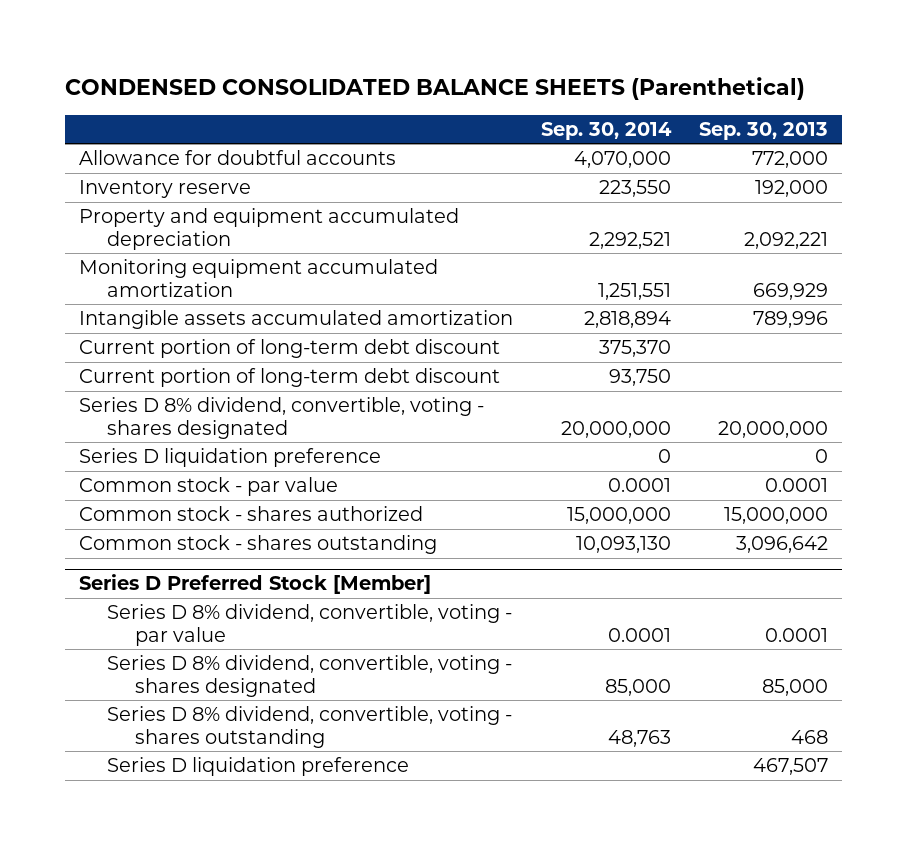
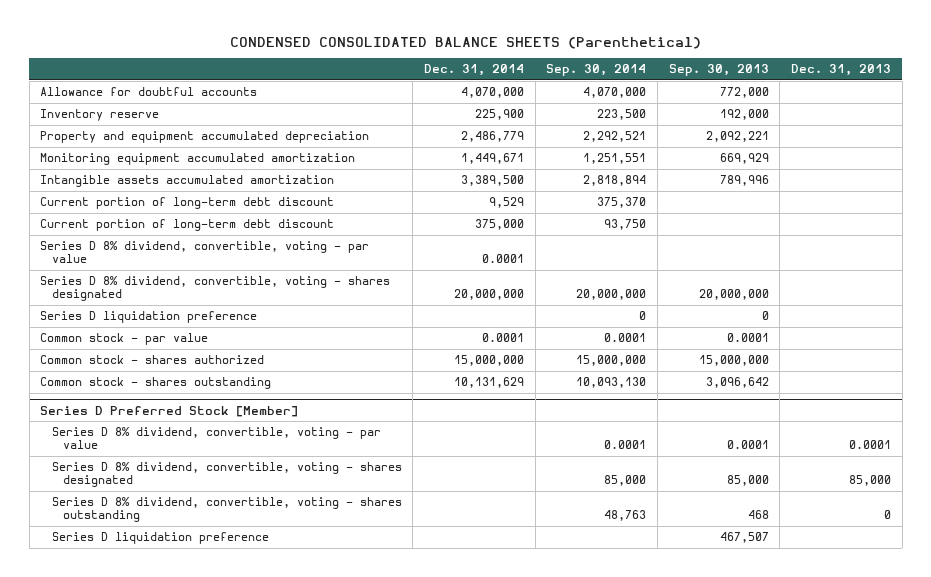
none -> [424,64,525,77] Dec. 31, 2014
none -> [791,64,892,77] Dec. 31, 2013
[599,180,672,198] 223,550 -> [597,109,647,121] 223,500
none -> [40,241,370,264] Series D 8% dividend, convertible, voting - par value

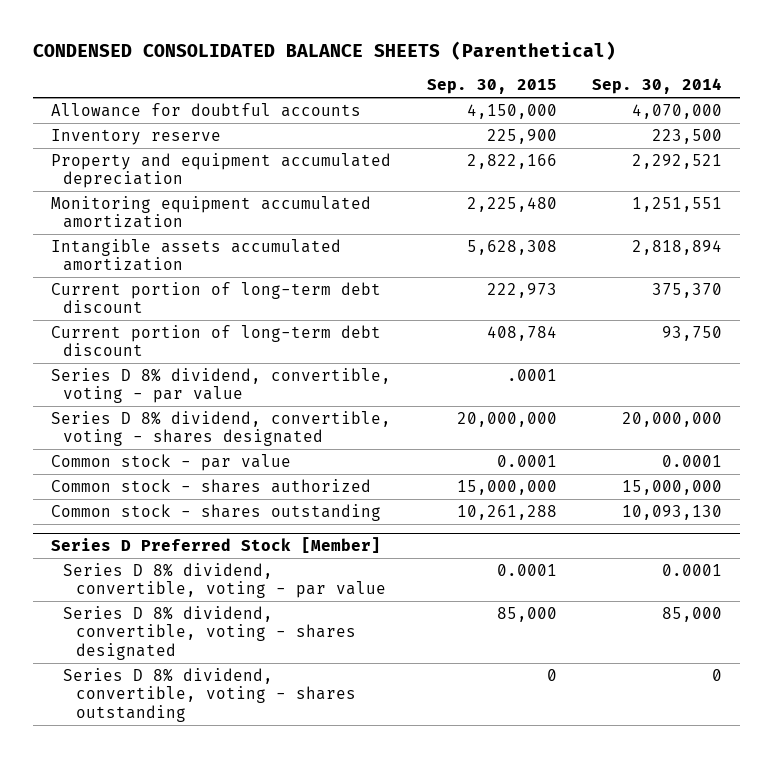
[424,64,525,77] Dec. 31, 2014 -> none
[668,64,769,77] Sep. 30, 2013 -> none
[791,64,892,77] Dec. 31, 2013 -> none
none -> [426,79,557,95] Sep. 30, 2015
[40,311,258,324] Series D liquidation preference -> none
[51,532,269,545] Series D liquidation preference -> none
[604,510,647,522] 48,763 -> [712,668,723,681] 0

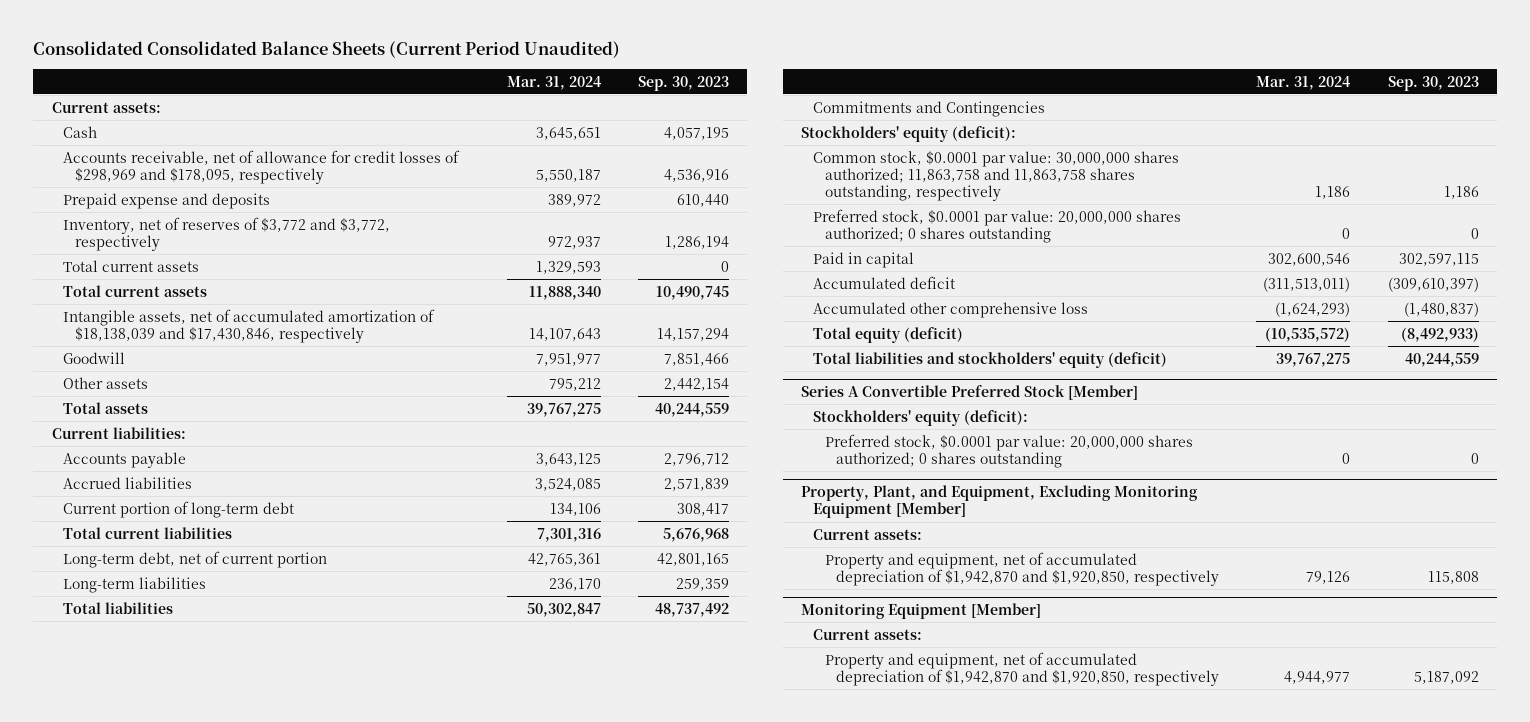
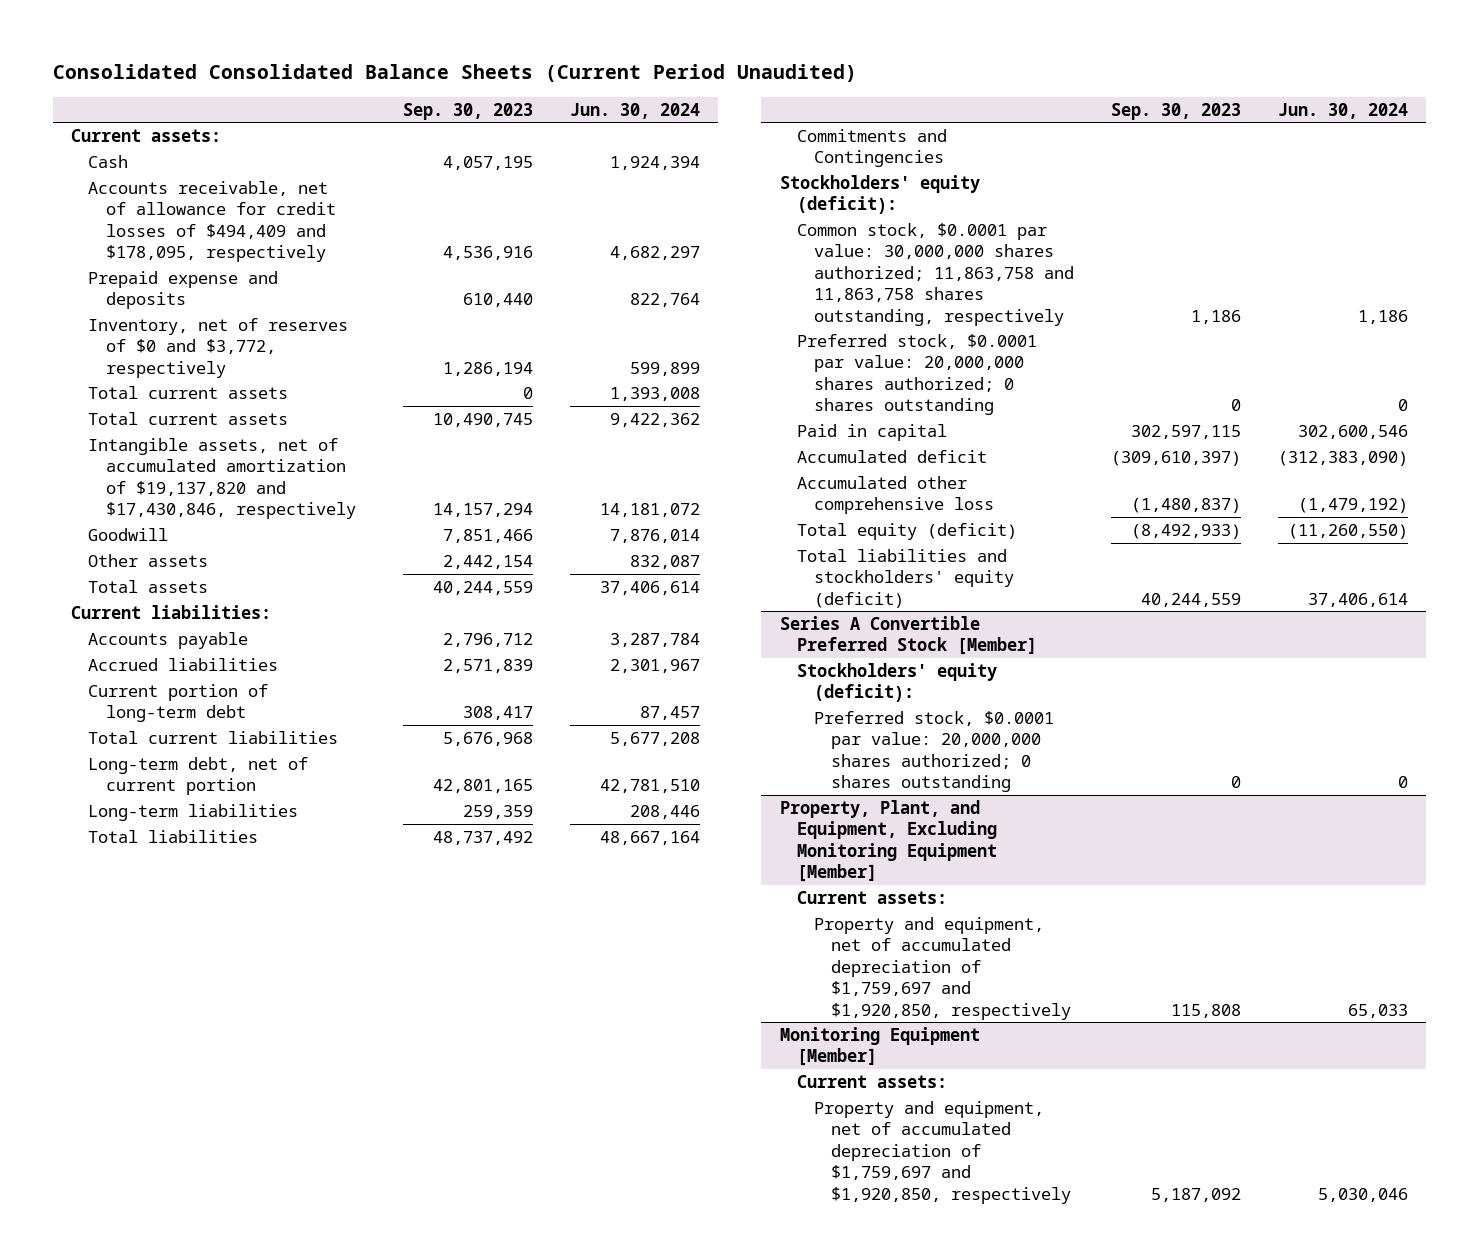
[506,75,601,90] Mar. 31, 2024 -> none
none -> [569,102,700,119] Jun. 30, 2024
[63,149,461,184] Accounts receivable, net of allowance for credit losses of $298,969 and $178,095, respectively -> [88,180,336,263] Accounts receivable, net of allowance for credit losses of $494,409 and $178,095, respectively
[63,216,391,251] Inventory, net of reserves of $3,772 and $3,772, respectively -> [88,317,349,378] Inventory, net of reserves of $0 and $3,772, respectively
[63,308,436,343] Intangible assets, net of accumulated amortization of $18,138,039 and $17,430,846, respectively -> [88,437,356,520] Intangible assets, net of accumulated amortization of $19,137,820 and $17,430,846, respectively
[824,551,1220,586] Property and equipment, net of accumulated depreciation of $1,942,870 and $1,920,850, respectively -> [813,916,1071,1020] Property and equipment, net of accumulated depreciation of $1,759,697 and $1,920,850, respectively
[824,651,1220,686] Property and equipment, net of accumulated depreciation of $1,942,870 and $1,920,850, respectively -> [813,1100,1071,1204] Property and equipment, net of accumulated depreciation of $1,759,697 and $1,920,850, respectively

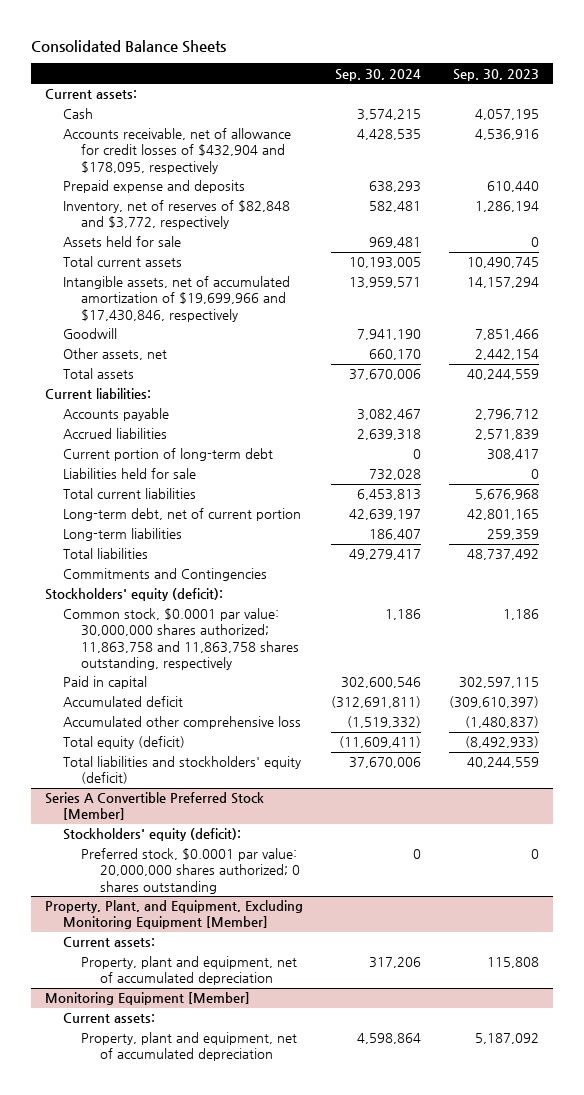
[52,64,857,83] Consolidated Consolidated Balance Sheets (Current Period Unaudited) -> [30,39,226,53] Consolidated Balance Sheets
[569,102,700,119] Jun. 30, 2024 -> none
none -> [335,68,422,81] Sep. 30, 2024
[88,180,336,263] Accounts receivable, net of allowance for credit losses of $494,409 and $178,095, respectively -> [63,128,292,174] Accounts receivable, net of allowance for credit losses of $432,904 and $178,095, respectively
[88,385,289,399] Total current assets -> none
[88,317,349,378] Inventory, net of reserves of $0 and $3,772, respectively -> [63,200,291,230] Inventory, net of reserves of $82,848 and $3,772, respectively
none -> [63,236,182,248] Assets held for sale
[88,437,356,520] Intangible assets, net of accumulated amortization of $19,137,820 and $17,430,846, respectively -> [63,276,291,322] Intangible assets, net of accumulated amortization of $19,699,966 and $17,430,846, respectively
[88,553,209,567] Other assets -> [63,348,168,361] Other assets, net
none -> [63,468,197,480] Liabilities held for sale
[796,333,1037,416] Preferred stock, $0.0001 par value: 20,000,000 shares authorized; 0 shares outstanding -> none
[813,916,1071,1020] Property and equipment, net of accumulated depreciation of $1,759,697 and $1,920,850, respectively -> [81,956,298,986] Property, plant and equipment, net of accumulated depreciation
[813,1100,1071,1204] Property and equipment, net of accumulated depreciation of $1,759,697 and $1,920,850, respectively -> [81,1032,298,1062] Property, plant and equipment, net of accumulated depreciation

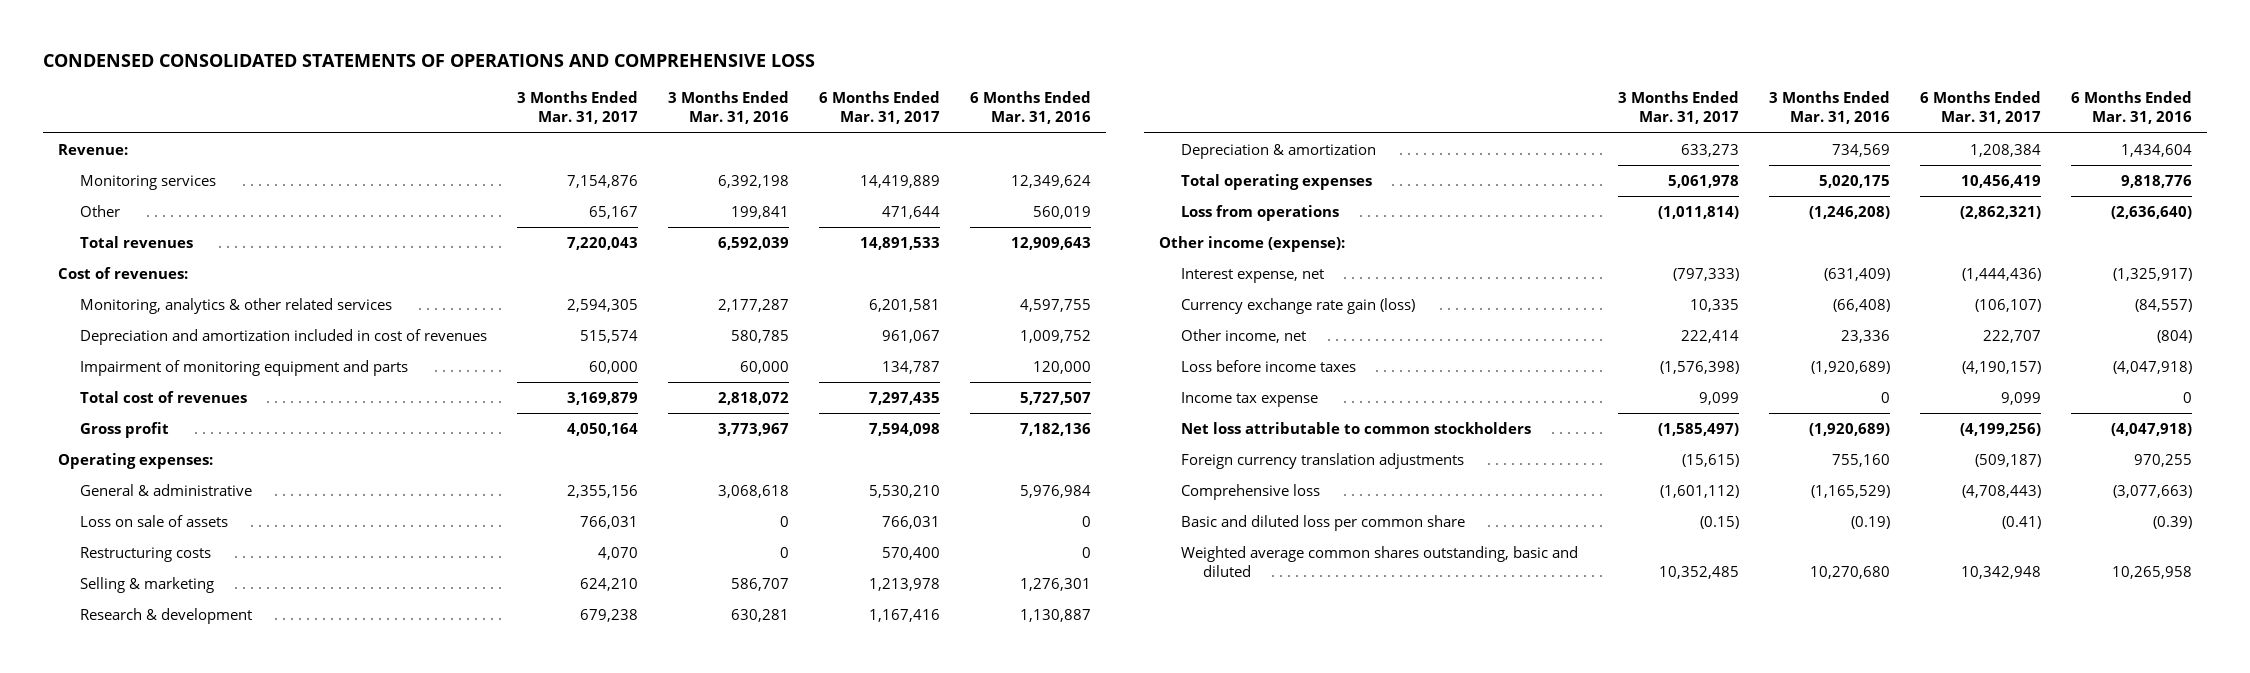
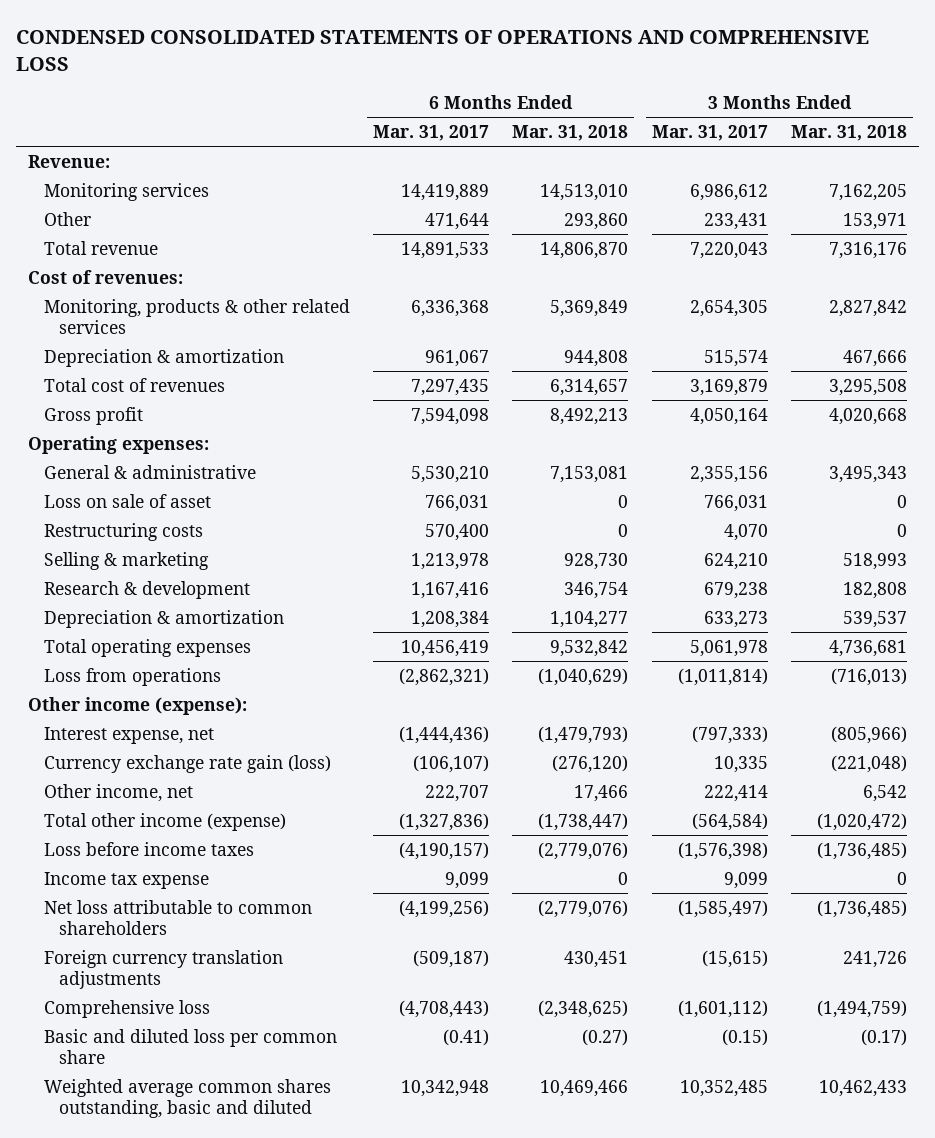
[668,91,790,125] 3 Months Ended Mar. 31, 2016 -> none
[970,91,1092,125] 6 Months Ended Mar. 31, 2016 -> none
none -> [512,124,629,141] Mar. 31, 2018
none -> [791,124,908,141] Mar. 31, 2018
[567,175,639,189] 7,154,876 -> [689,183,768,201] 6,986,612
[589,206,639,220] 65,167 -> [703,212,768,230] 233,431
[80,236,194,249] Total revenues -> [43,240,158,255] Total revenue
[80,360,409,377] Impairment of monitoring equipment and parts -> none
[80,298,393,315] Monitoring, analytics & other related services -> [43,298,350,334] Monitoring, products & other related services
[567,299,639,313] 2,594,305 -> [689,299,768,317] 2,654,305
[869,299,941,313] 6,201,581 -> [410,299,489,317] 6,336,368
[80,329,488,346] Depreciation and amortization included in cost of revenues -> [43,348,284,367] Depreciation & amortization
[80,515,229,528] Loss on sale of assets -> [43,493,211,508] Loss on sale of asset
none -> [43,812,286,831] Total other income (expense)
[1181,422,1532,435] Net loss attributable to common stockholders -> [43,899,312,935] Net loss attributable to common shareholders

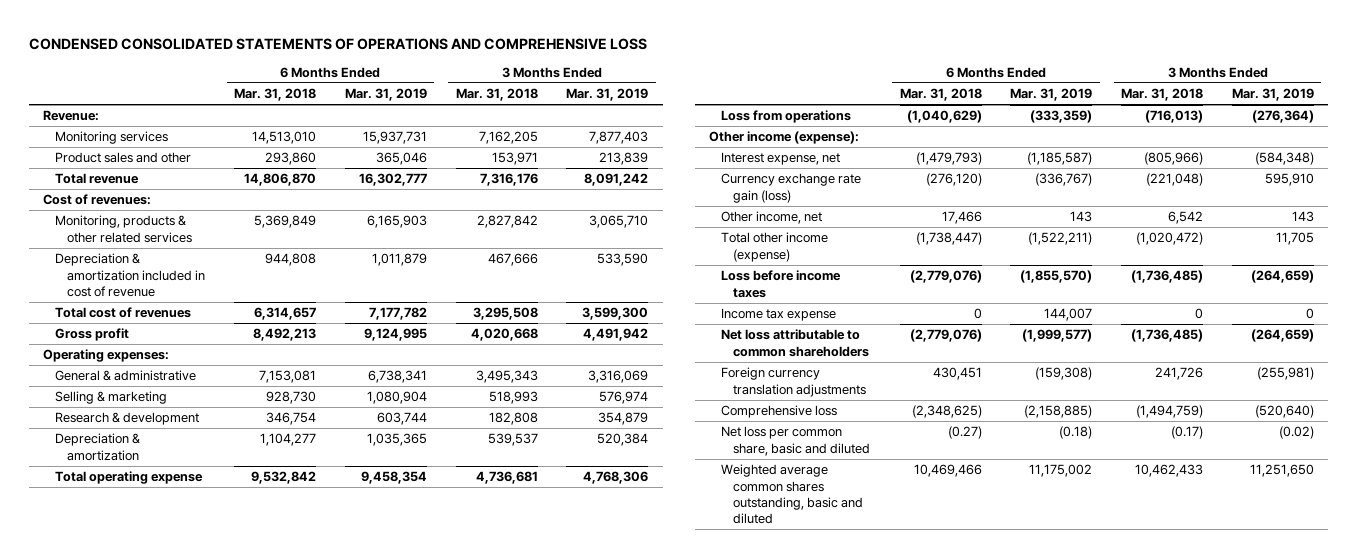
[372,124,489,141] Mar. 31, 2017 -> none
[651,124,768,141] Mar. 31, 2017 -> none
none -> [344,88,427,102] Mar. 31, 2019
none -> [566,88,649,102] Mar. 31, 2019
[43,211,91,226] Other -> [55,152,192,164] Product sales and other
[43,348,284,367] Depreciation & amortization -> [55,253,206,297] Depreciation & amortization included in cost of revenue
[43,493,211,508] Loss on sale of asset -> none
[43,522,203,541] Restructuring costs -> none
[43,638,251,657] Total operating expenses -> [55,471,204,485] Total operating expense
[43,1028,337,1064] Basic and diluted loss per common share -> [720,426,870,456] Net loss per common share, basic and diluted

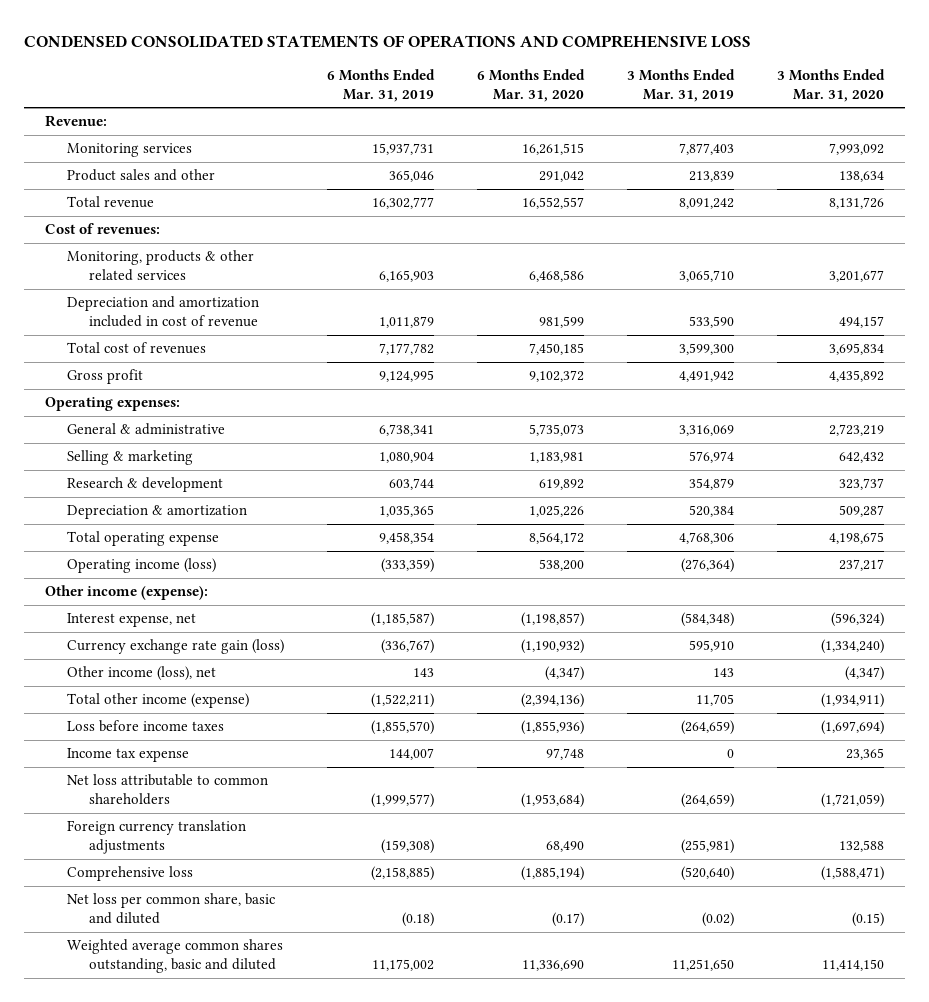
[233,88,316,102] Mar. 31, 2018 -> none
[455,88,538,102] Mar. 31, 2018 -> none
none -> [477,68,586,102] 6 Months Ended Mar. 31, 2020
none -> [776,68,885,102] 3 Months Ended Mar. 31, 2020
[55,253,206,297] Depreciation & amortization included in cost of revenue -> [67,296,260,328] Depreciation and amortization included in cost of revenue
[720,110,851,124] Loss from operations -> [67,558,217,574] Operating income (loss)
[720,211,822,225] Other income, net -> [67,666,217,682] Other income (loss), net

